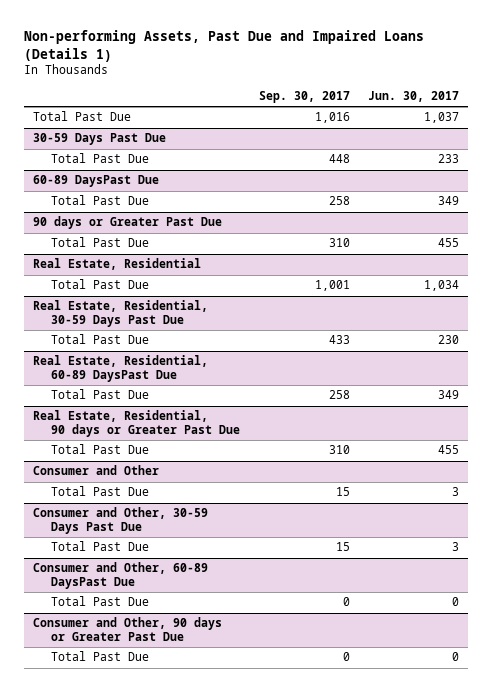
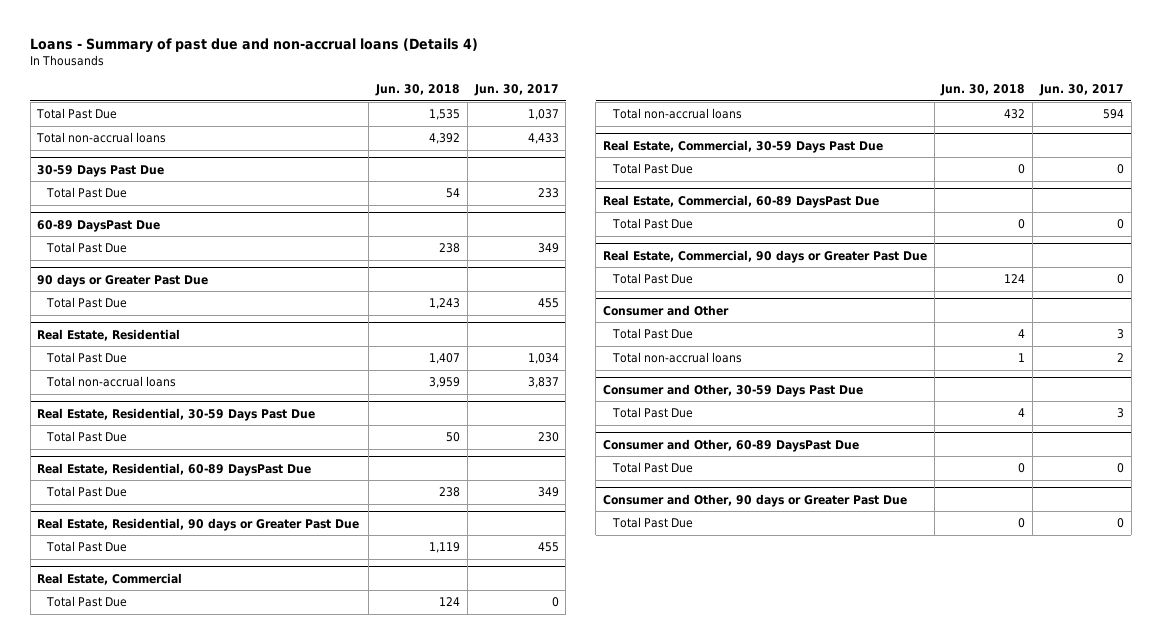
[24,30,425,62] Non-performing Assets, Past Due and Impaired Loans (Details 1) -> [30,37,479,53] Loans - Summary of past due and non-accrual loans (Details 4)
[258,90,350,103] Sep. 30, 2017 -> none
none -> [375,83,461,96] Jun. 30, 2018
none -> [36,132,167,144] Total non-accrual loans
none -> [46,376,177,388] Total non-accrual loans
none -> [37,572,183,585] Real Estate, Commercial
none -> [46,596,128,608] Total Past Due
none -> [611,108,742,120] Total non-accrual loans
none -> [602,139,883,153] Real Estate, Commercial, 30-59 Days Past Due
none -> [611,163,693,175] Total Past Due
none -> [602,194,879,208] Real Estate, Commercial, 60-89 DaysPast Due
none -> [611,218,693,230] Total Past Due
none -> [602,249,927,263] Real Estate, Commercial, 90 days or Greater Past Due
none -> [611,273,693,285] Total Past Due
none -> [611,352,742,364] Total non-accrual loans

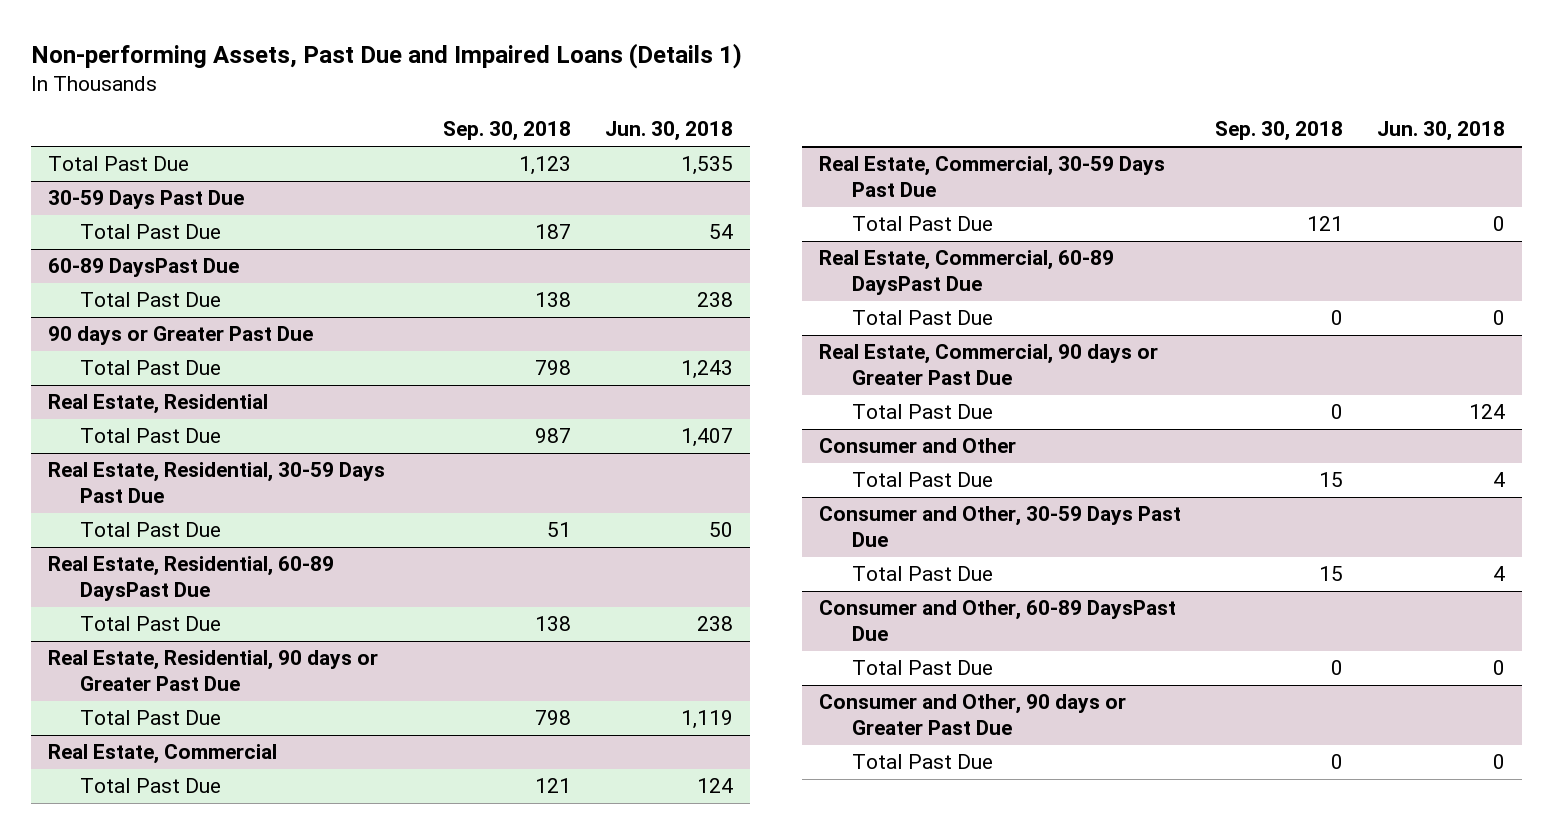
[30,37,479,53] Loans - Summary of past due and non-accrual loans (Details 4) -> [30,43,742,70] Non-performing Assets, Past Due and Impaired Loans (Details 1)
[473,83,559,96] Jun. 30, 2017 -> none
none -> [443,121,572,142] Sep. 30, 2018
[36,132,167,144] Total non-accrual loans -> none
[46,376,177,388] Total non-accrual loans -> none
[611,108,742,120] Total non-accrual loans -> none
[611,352,742,364] Total non-accrual loans -> none

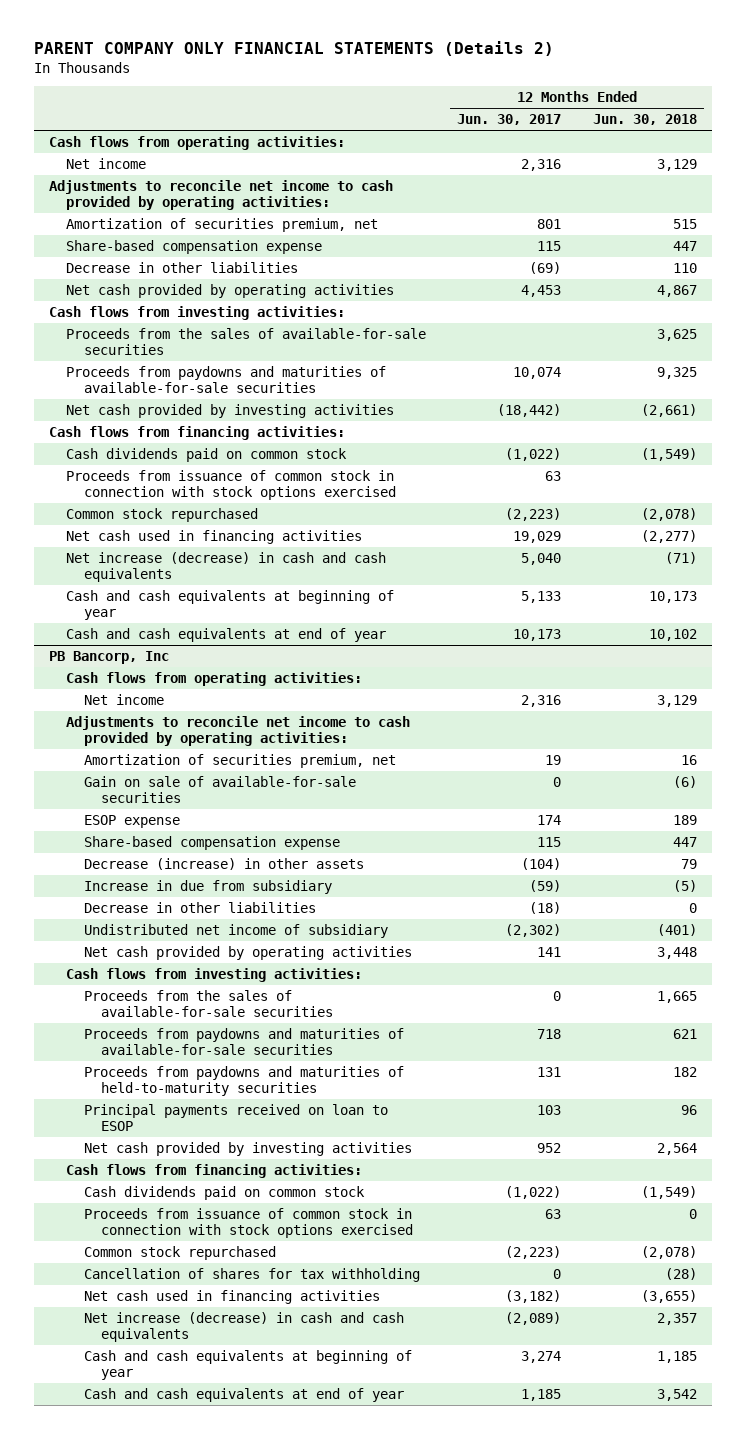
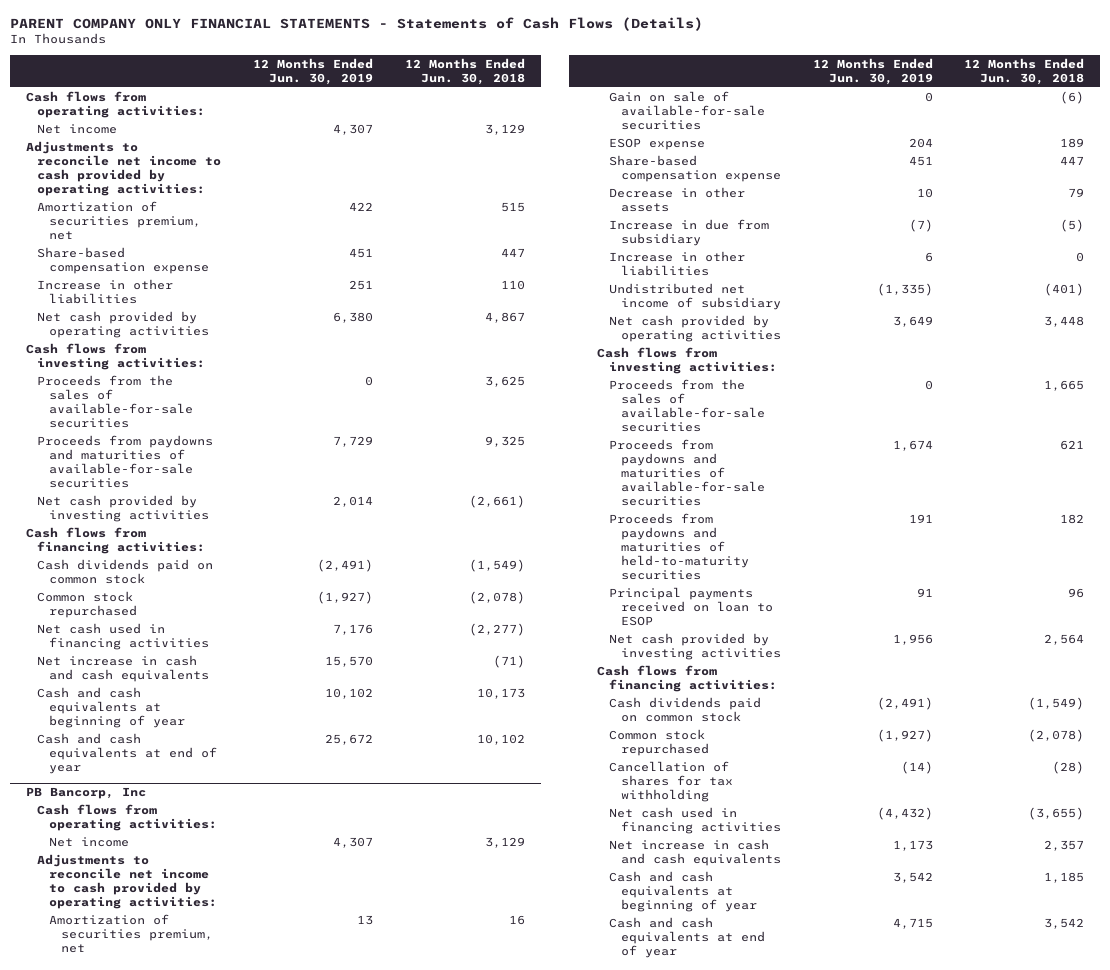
[33,41,554,57] PARENT COMPANY ONLY FINANCIAL STATEMENTS (Details 2) -> [9,16,703,31] PARENT COMPANY ONLY FINANCIAL STATEMENTS - Statements of Cash Flows (Details)
[457,114,562,126] Jun. 30, 2017 -> none
none -> [253,57,374,85] 12 Months Ended Jun. 30, 2019
[66,262,299,274] Decrease in other liabilities -> [37,279,174,305] Increase in other liabilities
[66,470,396,500] Proceeds from issuance of common stock in connection with stock options exercised -> none
[66,552,387,582] Net increase (decrease) in cash and cash equivalents -> [37,655,210,683] Net increase in cash and cash equivalents
[83,858,364,871] Decrease (increase) in other assets -> [608,187,745,213] Decrease in other assets
[83,902,316,914] Decrease in other liabilities -> [608,251,745,277] Increase in other liabilities
[83,1208,414,1238] Proceeds from issuance of common stock in connection with stock options exercised -> none
[83,1312,404,1342] Net increase (decrease) in cash and cash equivalents -> [608,839,781,867] Net increase in cash and cash equivalents

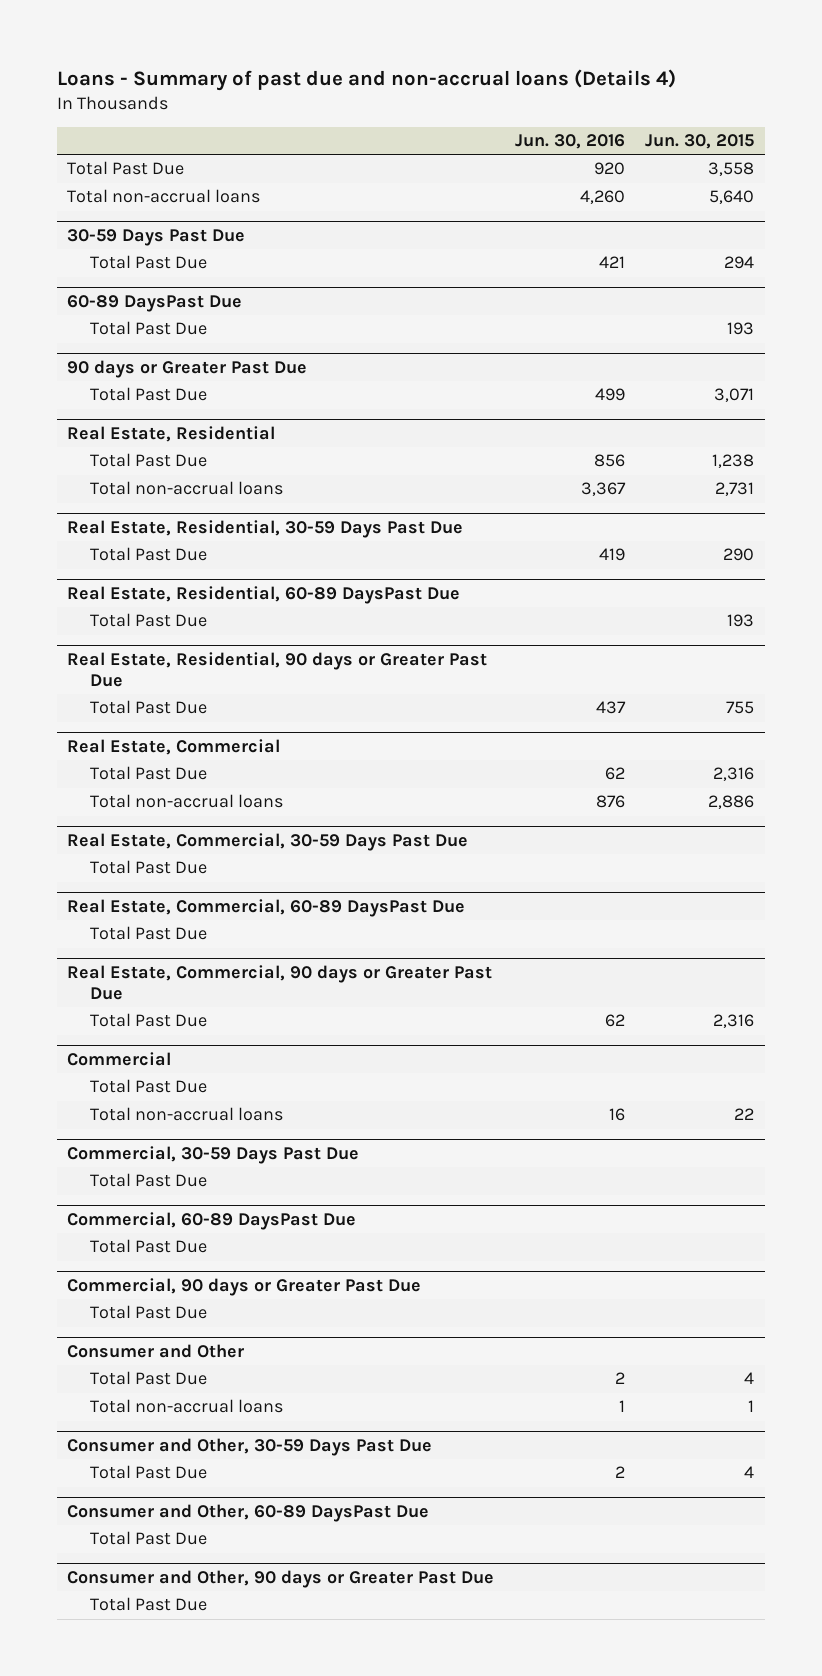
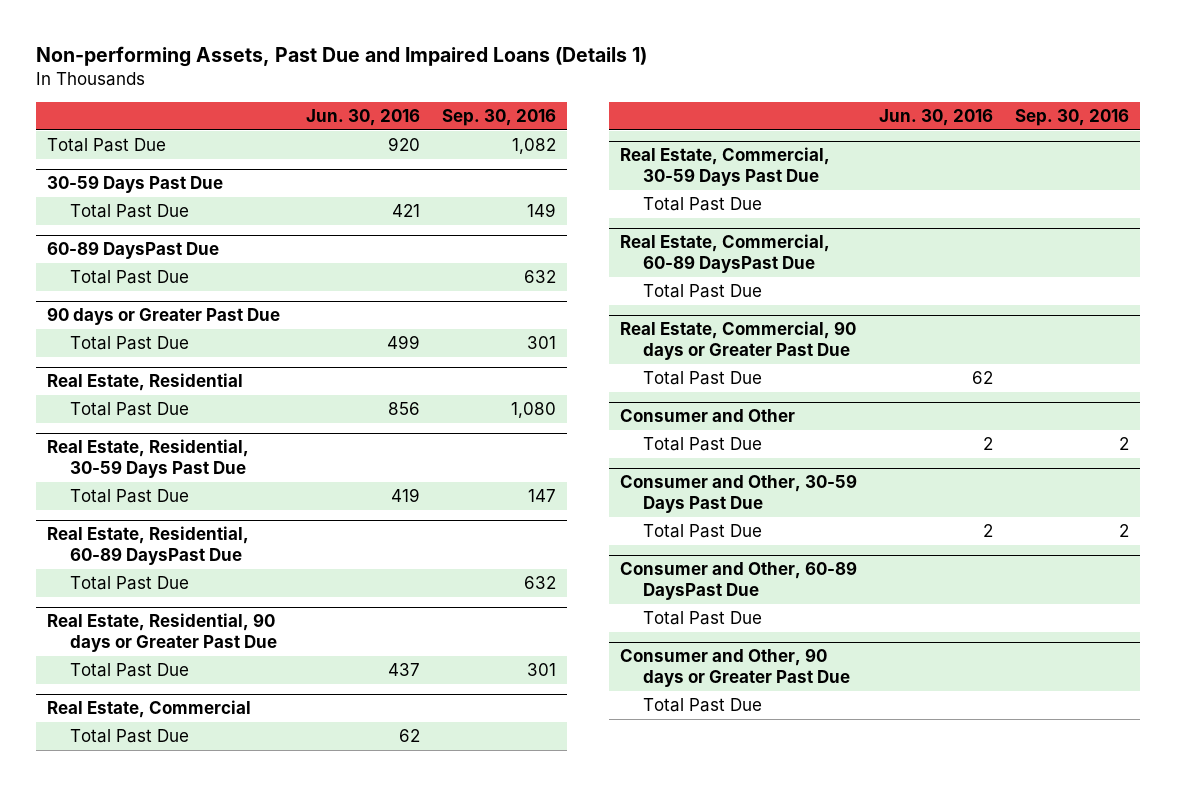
[57,68,677,91] Loans - Summary of past due and non-accrual loans (Details 4) -> [36,46,648,68] Non-performing Assets, Past Due and Impaired Loans (Details 1)
[645,134,755,150] Jun. 30, 2015 -> none
none -> [442,108,557,126] Sep. 30, 2016
[67,189,261,204] Total non-accrual loans -> none
[90,481,284,496] Total non-accrual loans -> none
[90,794,284,809] Total non-accrual loans -> none
[67,1051,172,1066] Commercial -> none
[90,1079,208,1094] Total Past Due -> none
[90,1107,284,1122] Total non-accrual loans -> none
[67,1145,360,1164] Commercial, 30-59 Days Past Due -> none
[90,1173,208,1188] Total Past Due -> none
[67,1211,357,1230] Commercial, 60-89 DaysPast Due -> none
[90,1239,208,1254] Total Past Due -> none
[67,1277,422,1296] Commercial, 90 days or Greater Past Due -> none
[90,1305,208,1320] Total Past Due -> none
[90,1399,284,1414] Total non-accrual loans -> none

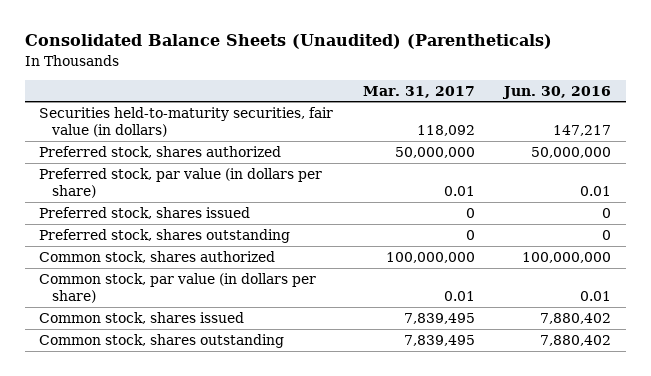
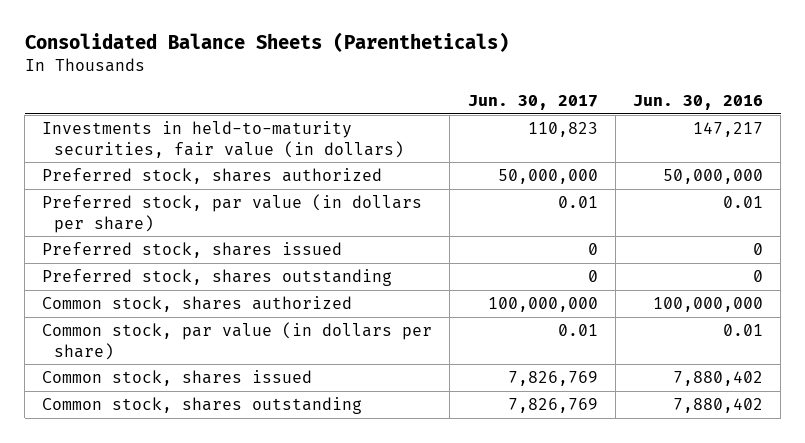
[24,34,552,50] Consolidated Balance Sheets (Unaudited) (Parentheticals) -> [24,32,509,53] Consolidated Balance Sheets (Parentheticals)
[362,85,475,98] Mar. 31, 2017 -> none
none -> [467,95,598,111] Jun. 30, 2017
[39,107,334,138] Securities held-to-maturity securities, fair value (in dollars) -> [42,121,405,158] Investments in held-to-maturity securities, fair value (in dollars)

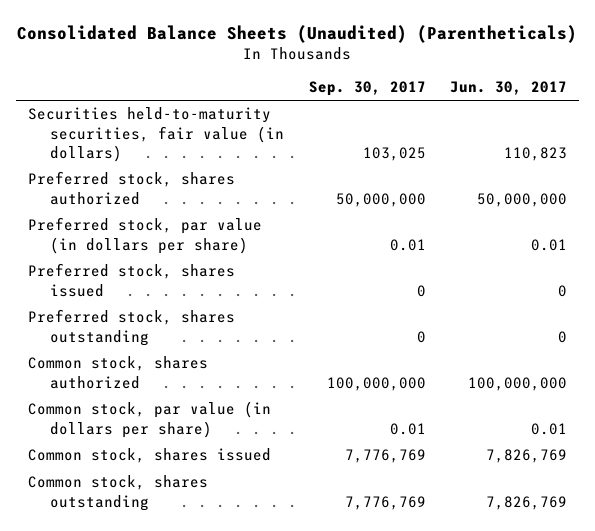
[24,32,509,53] Consolidated Balance Sheets (Parentheticals) -> [17,24,578,43] Consolidated Balance Sheets (Unaudited) (Parentheticals)
[632,95,763,111] Jun. 30, 2016 -> none
none -> [308,80,426,96] Sep. 30, 2017
[42,121,405,158] Investments in held-to-maturity securities, fair value (in dollars) -> [28,107,285,162] Securities held-to-maturity securities, fair value (in dollars)

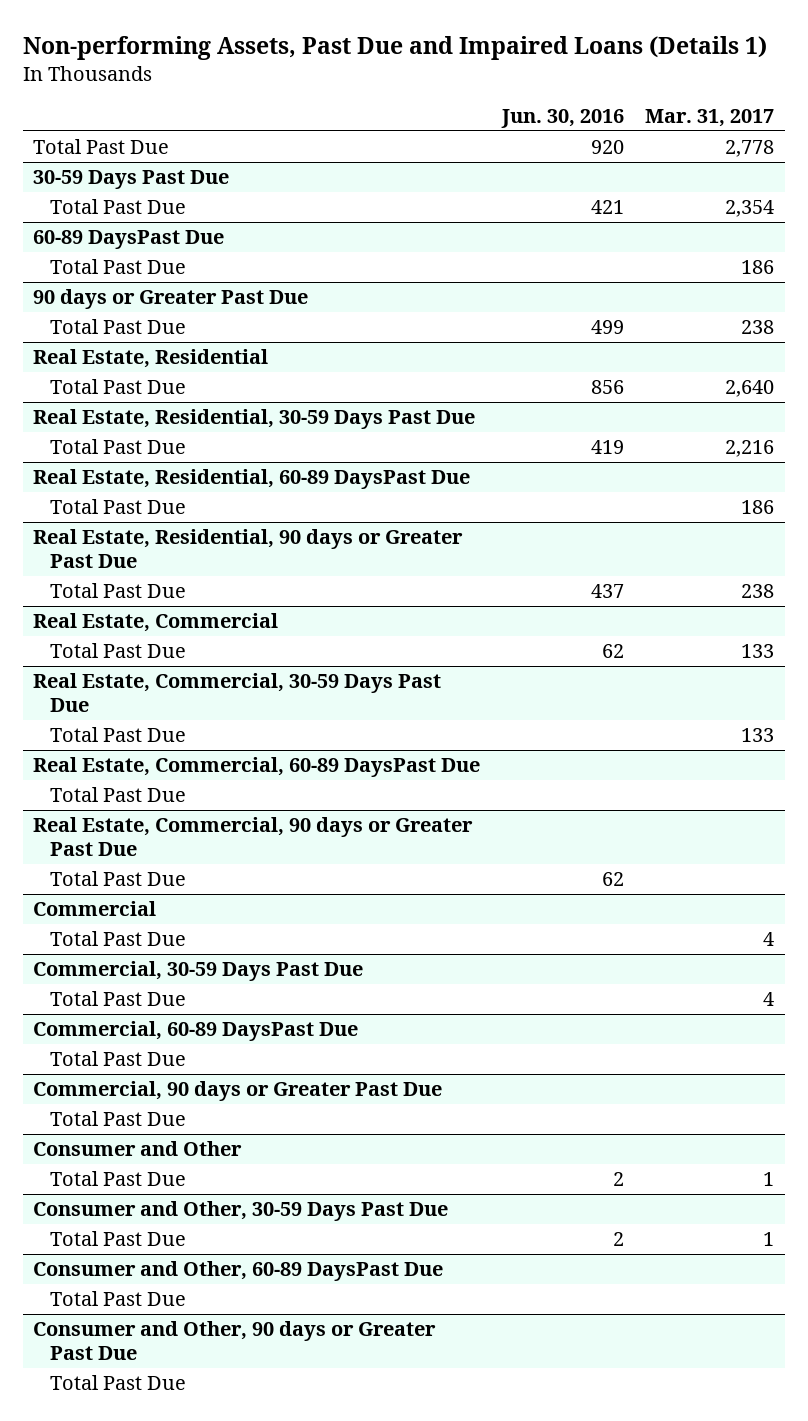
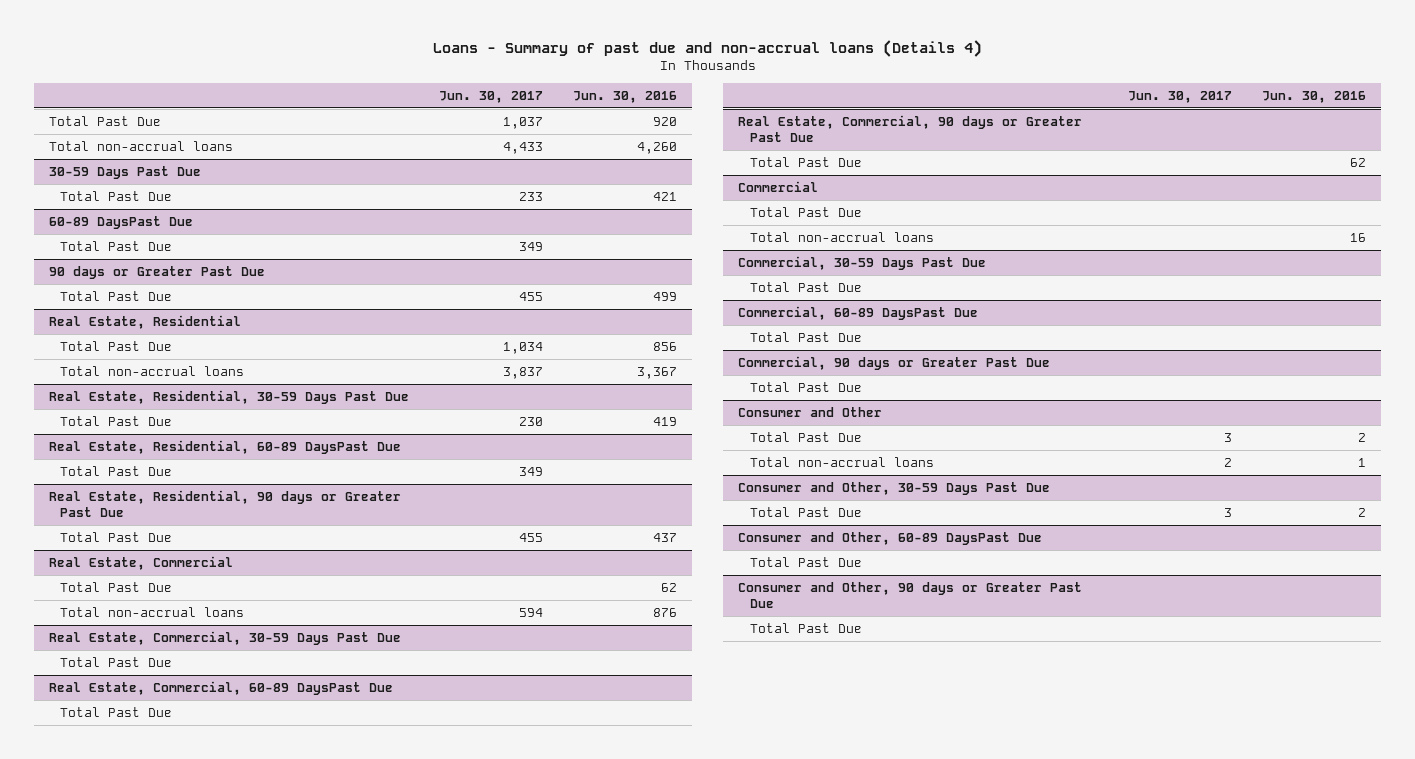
[22,35,767,60] Non-performing Assets, Past Due and Impaired Loans (Details 1) -> [432,40,982,58] Loans - Summary of past due and non-accrual loans (Details 4)
[645,108,775,127] Mar. 31, 2017 -> none
none -> [438,90,543,103] Jun. 30, 2017
none -> [48,140,233,151] Total non-accrual loans
none -> [60,365,245,376] Total non-accrual loans
none -> [60,606,245,617] Total non-accrual loans
none -> [749,231,934,242] Total non-accrual loans
none -> [749,456,934,467] Total non-accrual loans

